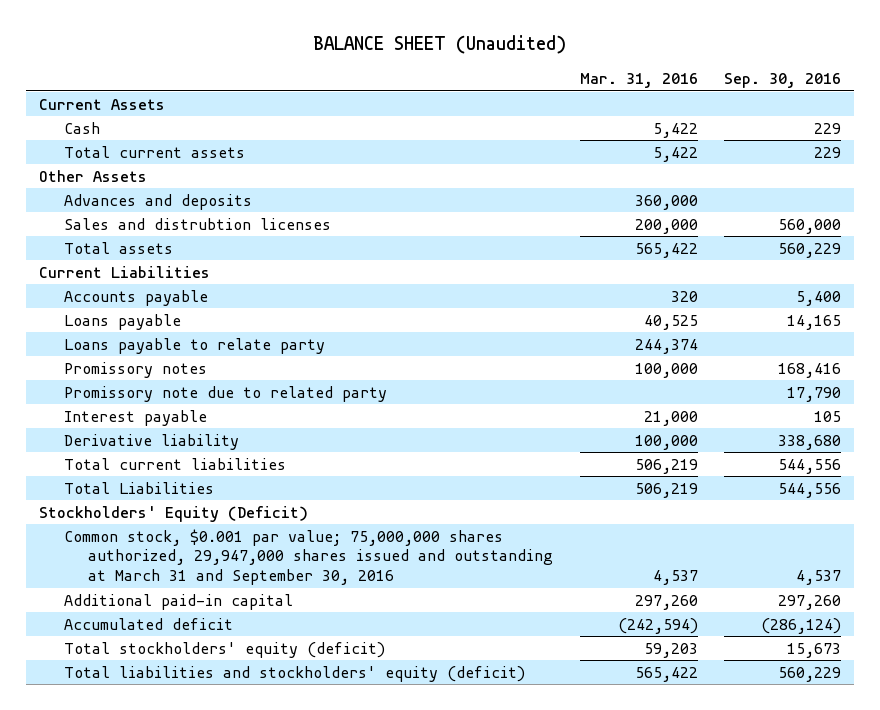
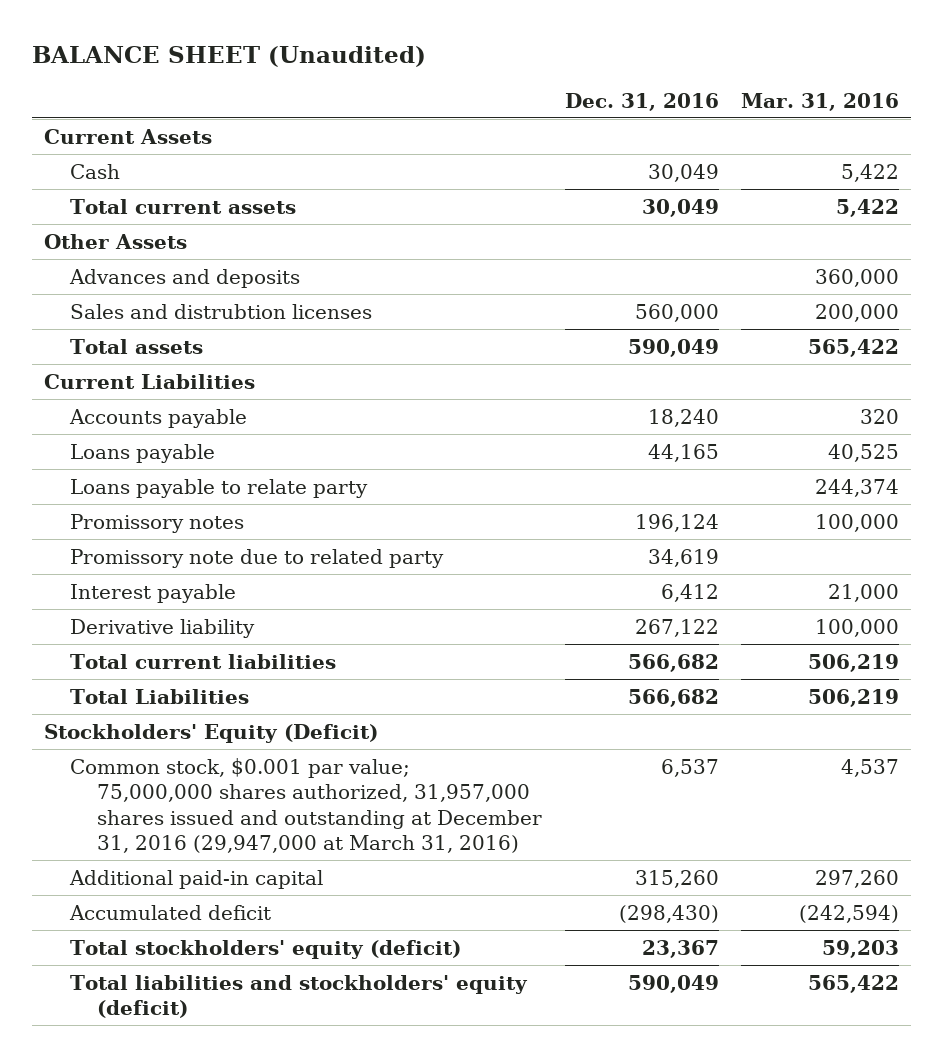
[724,72,842,88] Sep. 30, 2016 -> none
none -> [564,92,719,111] Dec. 31, 2016
[63,528,554,586] Common stock, $0.001 par value; 75,000,000 shares authorized, 29,947,000 shares issued and outstanding at March 31 and September 30, 2016 -> [70,757,543,854] Common stock, $0.001 par value; 75,000,000 shares authorized, 31,957,000 shares issued and outstanding at December 31, 2016 (29,947,000 at March 31, 2016)

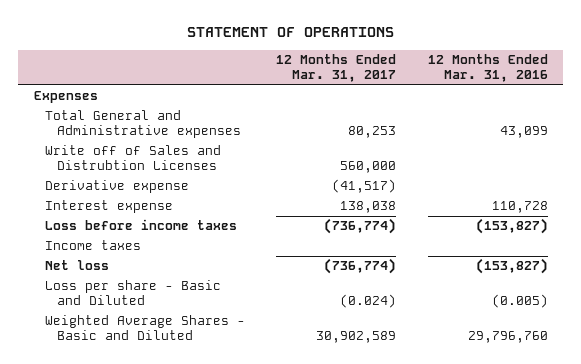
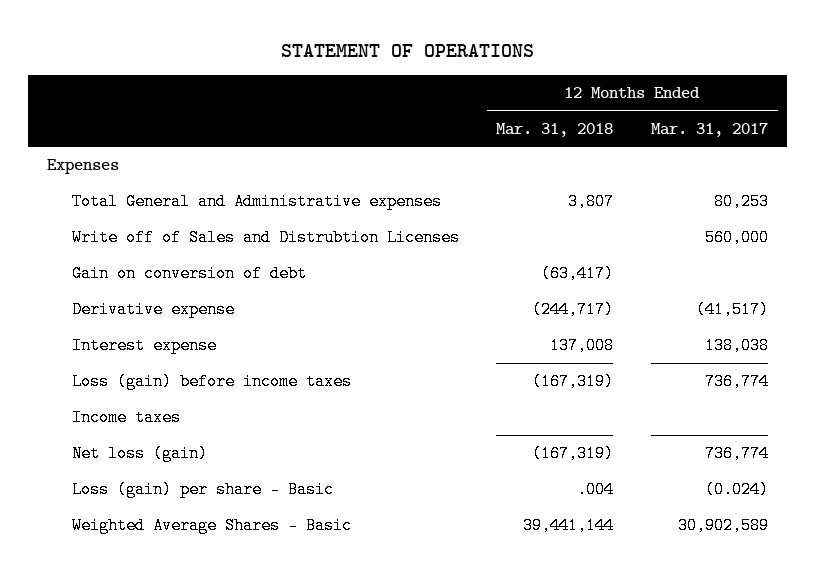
[427,54,548,82] 12 Months Ended Mar. 31, 2016 -> none
none -> [496,123,614,138] Mar. 31, 2018
none -> [71,265,307,283] Gain on conversion of debt
[45,219,238,231] Loss before income taxes -> [71,373,352,391] Loss (gain) before income taxes
[324,218,397,235] (736,774) -> [705,373,770,391] 736,774
[45,260,110,271] Net loss -> [71,445,208,463] Net loss (gain)
[324,258,397,275] (736,774) -> [705,445,770,463] 736,774
[45,280,222,305] Loss per share - Basic and Diluted -> [71,481,334,499] Loss (gain) per share - Basic
[45,315,246,340] Weighted Average Shares - Basic and Diluted -> [71,517,352,535] Weighted Average Shares - Basic

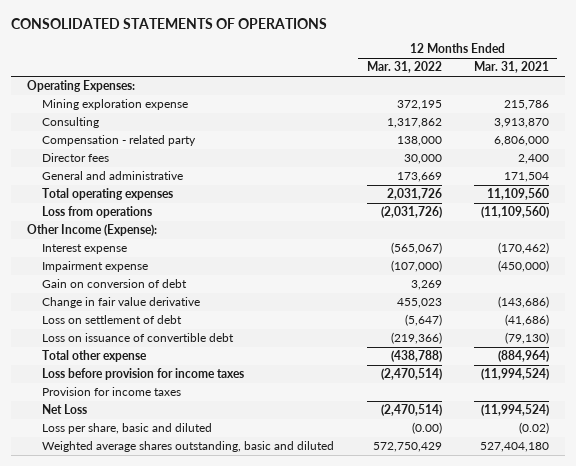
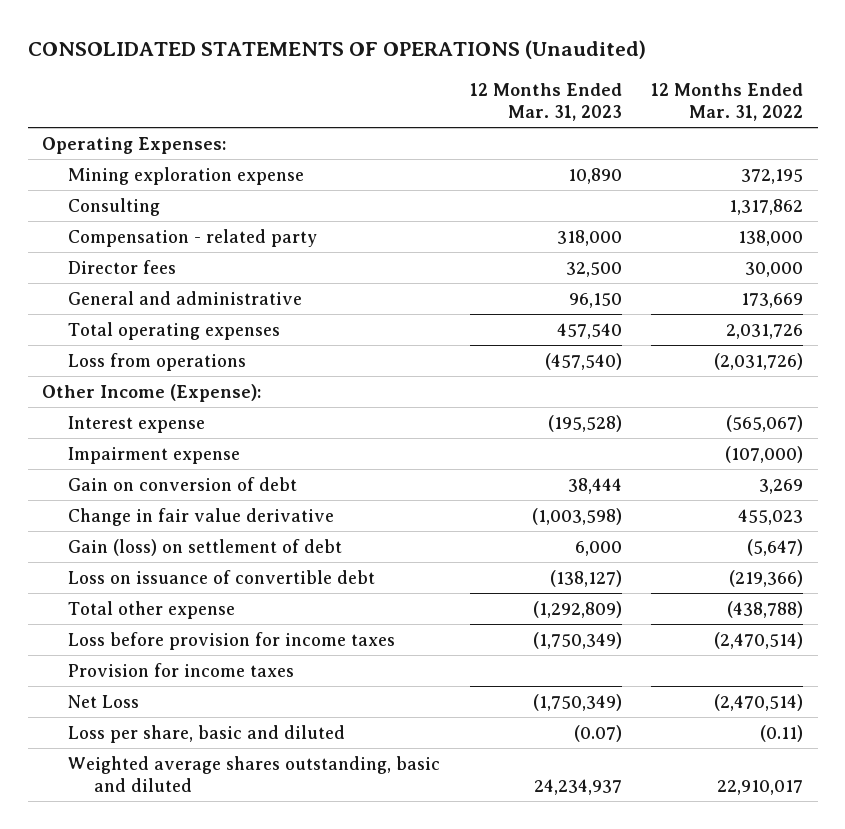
[10,17,327,29] CONSOLIDATED STATEMENTS OF OPERATIONS -> [27,39,646,59] CONSOLIDATED STATEMENTS OF OPERATIONS (Unaudited)
[474,61,550,74] Mar. 31, 2021 -> none
none -> [469,82,622,122] 12 Months Ended Mar. 31, 2023
[42,315,183,325] Loss on settlement of debt -> [68,538,343,556] Gain (loss) on settlement of debt
[411,422,442,435] (0.00) -> [760,724,804,742] (0.11)
[372,442,442,453] 572,750,429 -> [717,780,804,796] 22,910,017

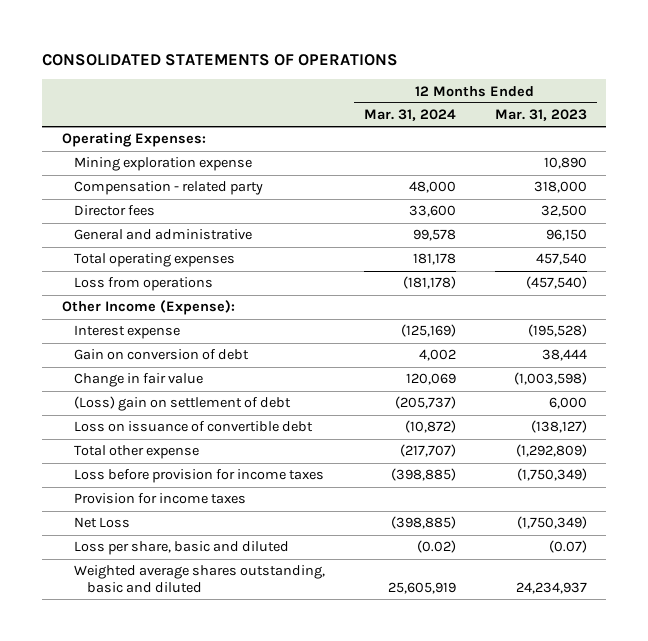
[27,39,646,59] CONSOLIDATED STATEMENTS OF OPERATIONS (Unaudited) -> [42,53,399,66] CONSOLIDATED STATEMENTS OF OPERATIONS
[651,82,804,122] 12 Months Ended Mar. 31, 2022 -> none
none -> [364,109,457,122] Mar. 31, 2024
[68,197,161,216] Consulting -> none
[68,446,241,464] Impairment expense -> none
[68,507,335,526] Change in fair value derivative -> [74,373,204,388] Change in fair value
[68,538,343,556] Gain (loss) on settlement of debt -> [74,396,292,412] (Loss) gain on settlement of debt

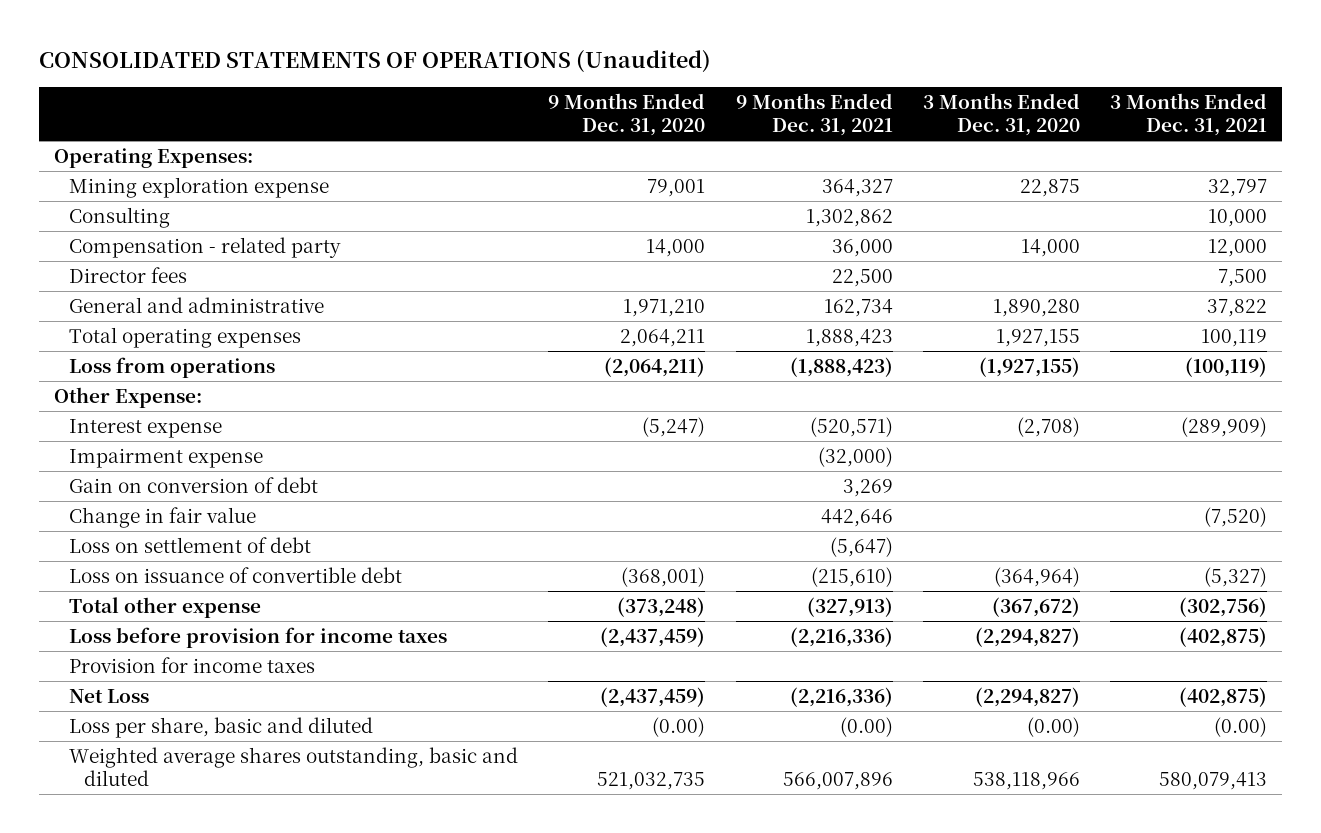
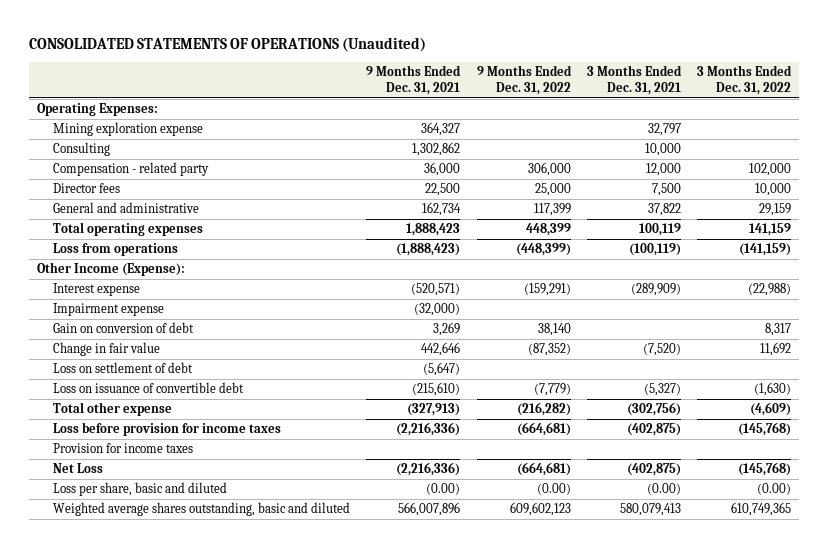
[548,92,706,136] 9 Months Ended Dec. 31, 2020 -> none
[922,92,1080,136] 3 Months Ended Dec. 31, 2020 -> none
none -> [476,65,572,95] 9 Months Ended Dec. 31, 2022
none -> [697,65,793,95] 3 Months Ended Dec. 31, 2022
[53,387,202,409] Other Expense: -> [37,262,186,277] Other Income (Expense):

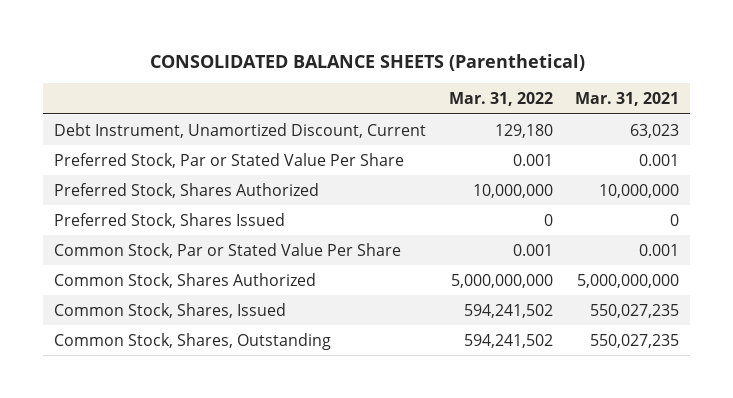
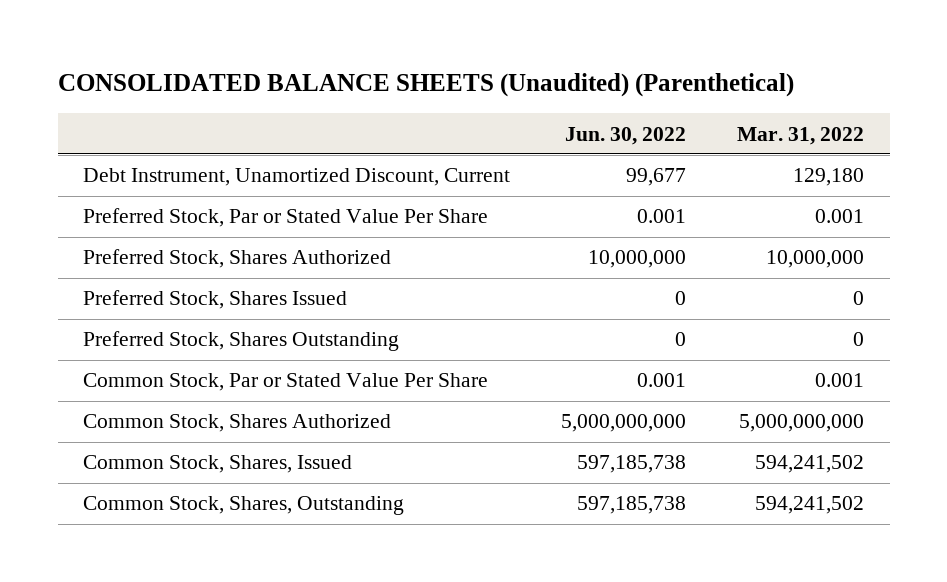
[149,53,585,71] CONSOLIDATED BALANCE SHEETS (Parenthetical) -> [57,73,794,98] CONSOLIDATED BALANCE SHEETS (Unaudited) (Parenthetical)
[574,92,679,107] Mar. 31, 2021 -> none
none -> [565,126,687,145] Jun. 30, 2022
none -> [83,331,400,352] Preferred Stock, Shares Outstanding

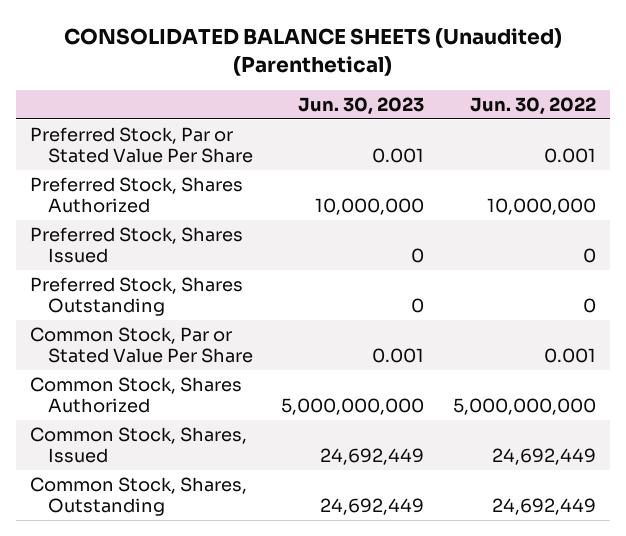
[737,126,865,145] Mar. 31, 2022 -> none
none -> [298,96,425,115] Jun. 30, 2023
[83,168,511,187] Debt Instrument, Unamortized Discount, Current -> none
[577,455,687,474] 597,185,738 -> [491,448,596,466] 24,692,449
[577,496,687,515] 597,185,738 -> [491,498,596,516] 24,692,449

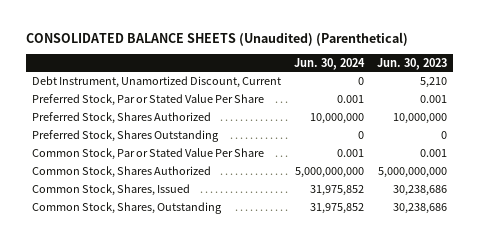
[469,96,596,115] Jun. 30, 2022 -> none
none -> [293,57,365,70] Jun. 30, 2024
none -> [32,75,282,88] Debt Instrument, Unamortized Discount, Current
[30,227,244,264] Preferred Stock, Shares Issued -> none
[320,448,425,466] 24,692,449 -> [392,184,447,196] 30,238,686
[320,498,425,516] 24,692,449 -> [392,202,447,214] 30,238,686

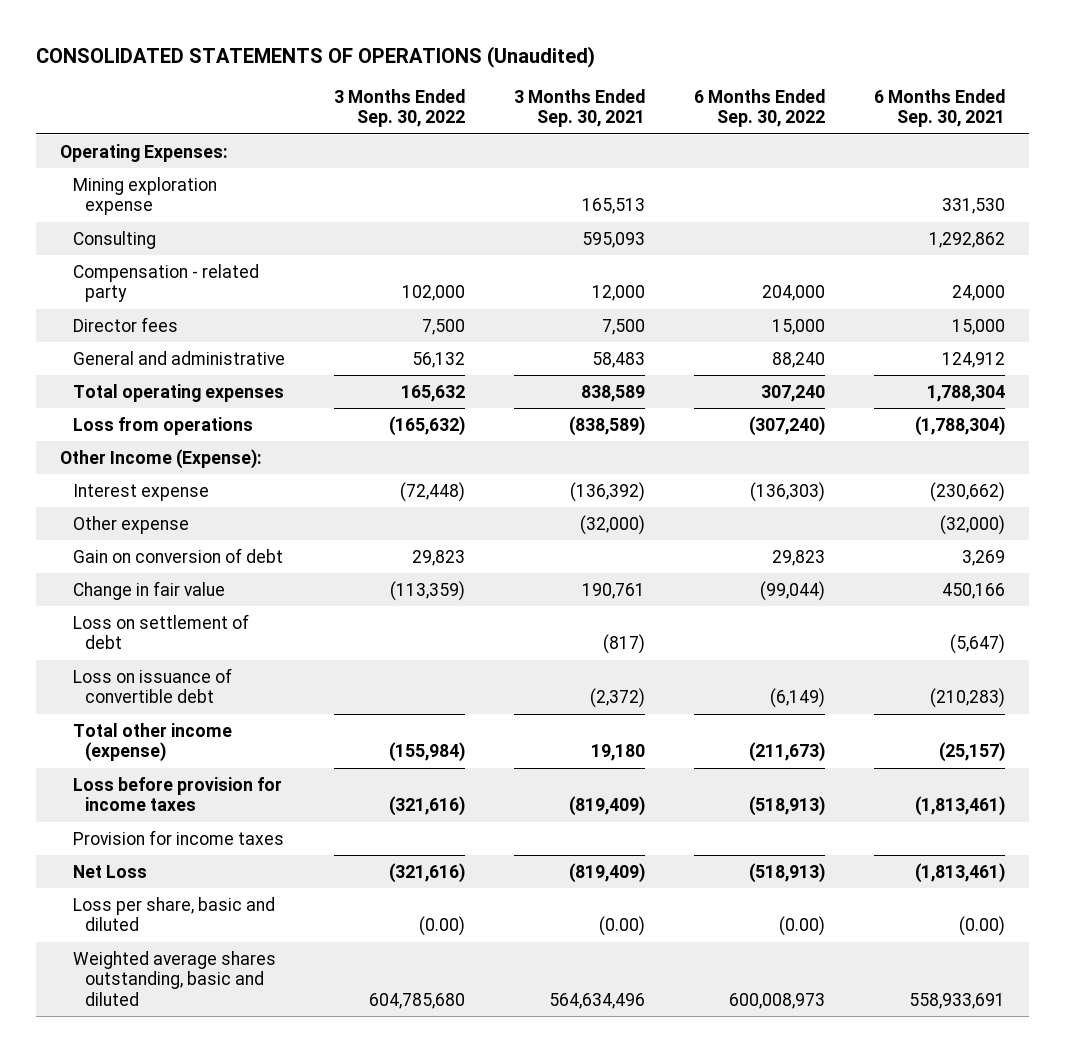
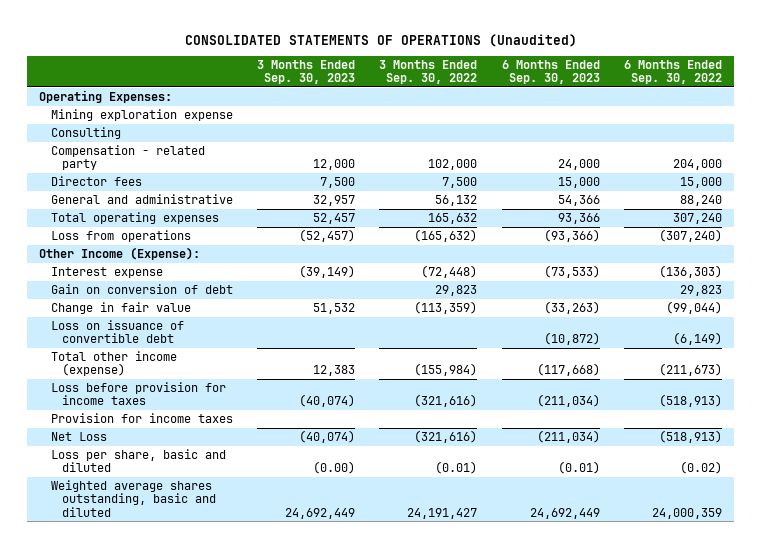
[513,88,645,128] 3 Months Ended Sep. 30, 2021 -> none
[873,88,1005,128] 6 Months Ended Sep. 30, 2021 -> none
none -> [257,59,356,85] 3 Months Ended Sep. 30, 2023
none -> [501,59,600,85] 6 Months Ended Sep. 30, 2023
[72,515,189,534] Other expense -> none
[72,613,249,650] Loss on settlement of debt -> none
[418,916,465,937] (0.00) -> [435,461,478,475] (0.01)
[778,916,825,937] (0.00) -> [680,461,723,475] (0.02)
[368,993,465,1010] 604,785,680 -> [407,507,478,519] 24,191,427
[728,993,825,1010] 600,008,973 -> [652,507,723,519] 24,000,359

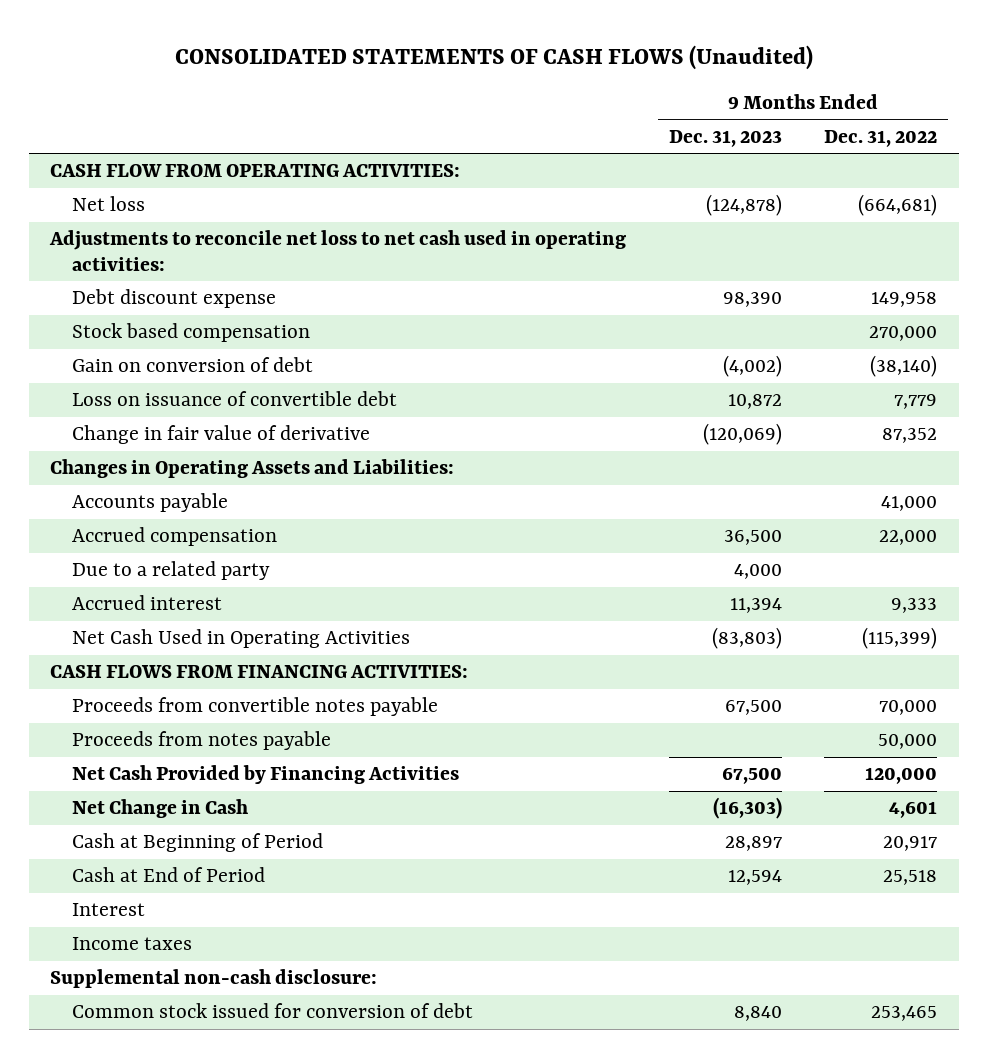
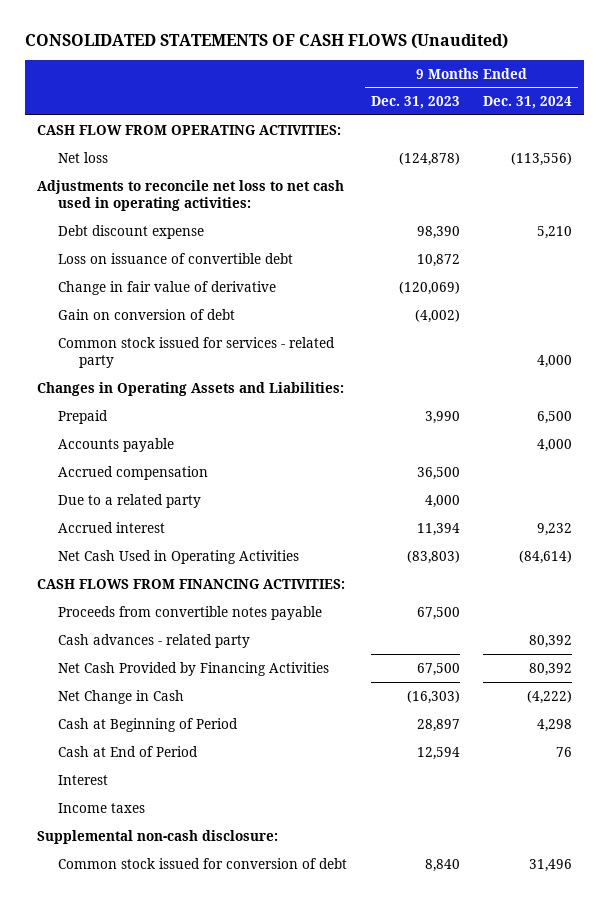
[824,129,938,147] Dec. 31, 2022 -> none
none -> [483,96,573,110] Dec. 31, 2024
[71,323,310,343] Stock based compensation -> none
[71,357,313,373] Gain on conversion of debt -> [58,308,236,320] Gain on conversion of debt
none -> [58,336,336,369] Common stock issued for services - related party
none -> [58,409,109,424] Prepaid
[71,731,331,751] Proceeds from notes payable -> none
none -> [58,633,251,648] Cash advances - related party

